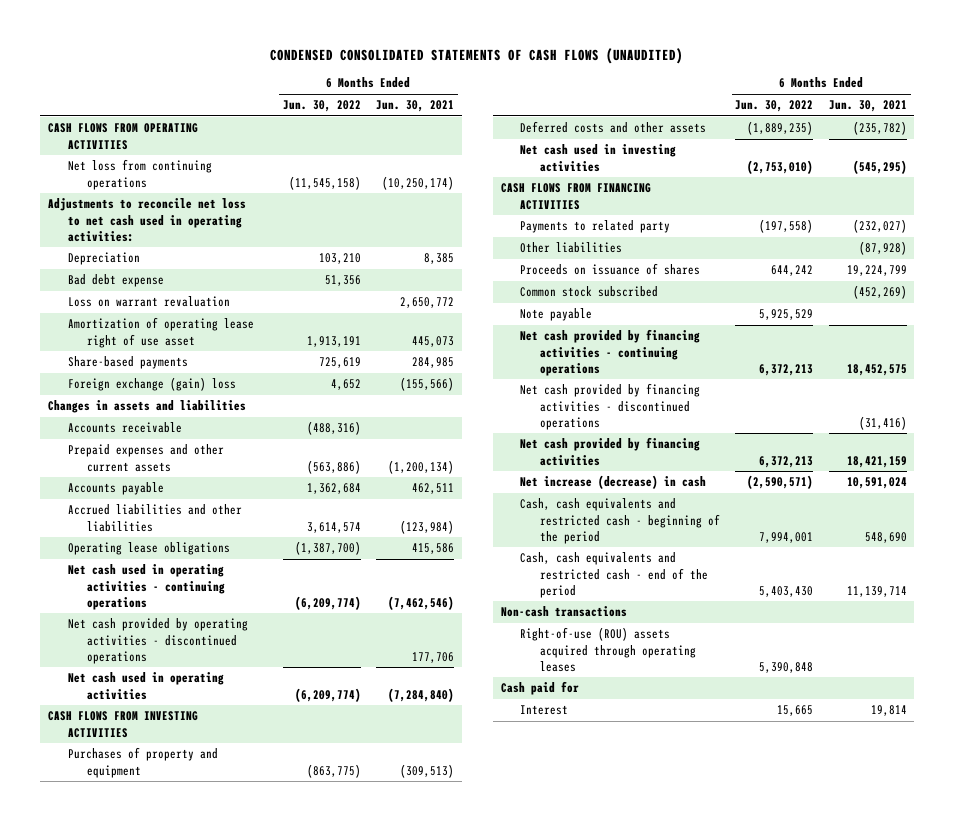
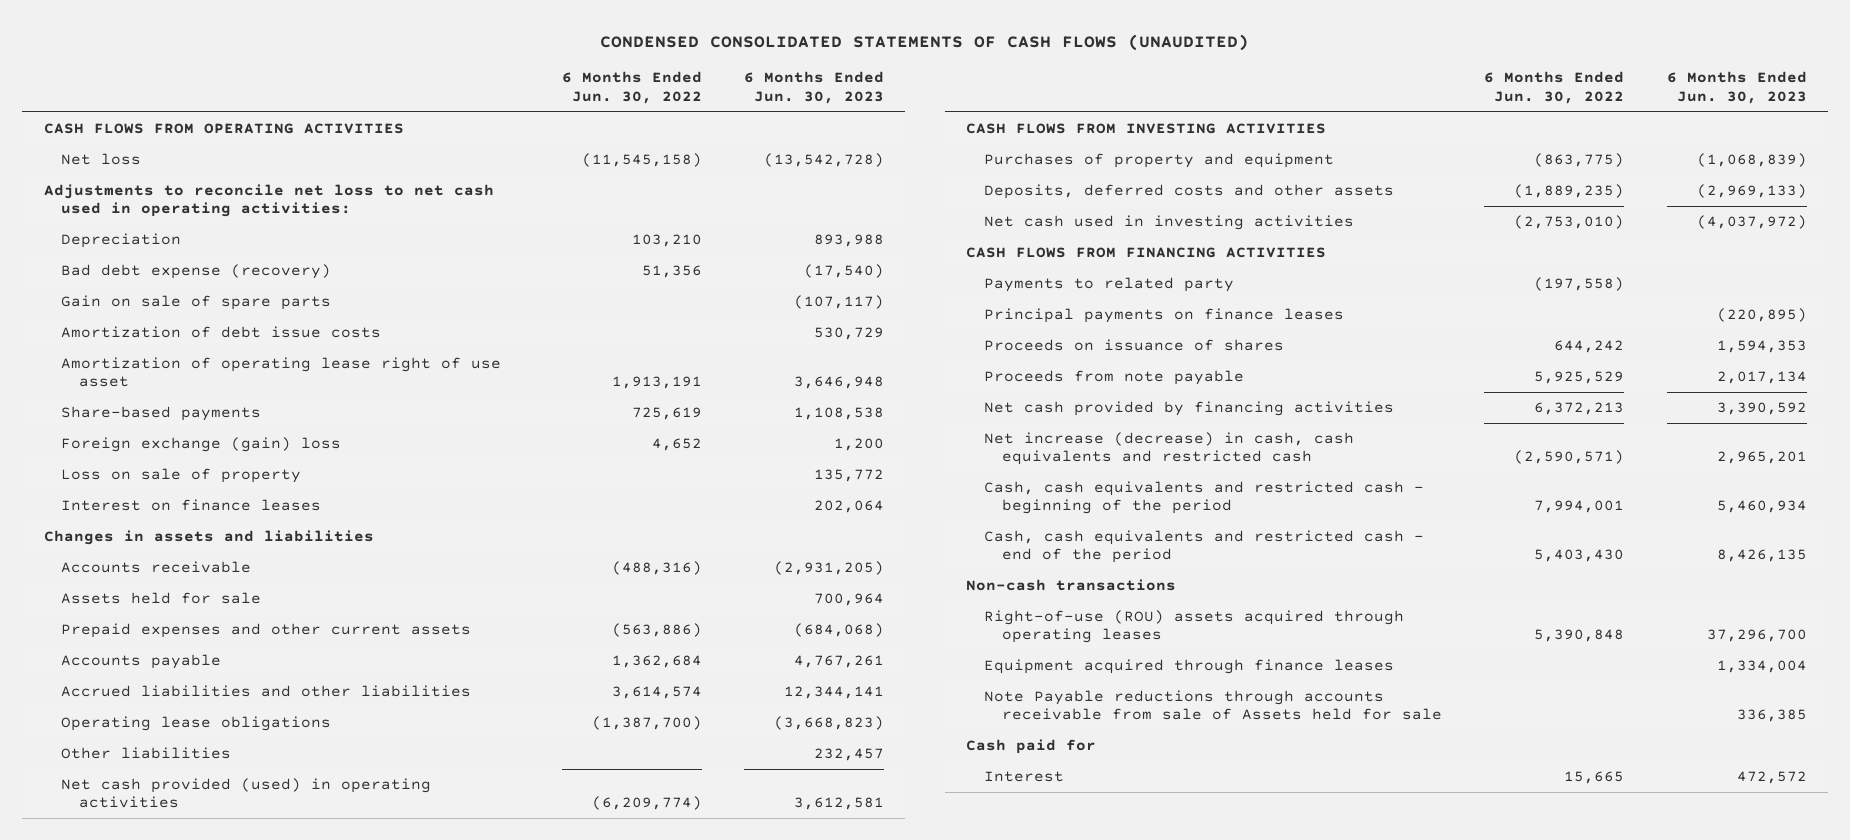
[376,100,455,113] Jun. 30, 2021 -> none
none -> [744,71,885,104] 6 Months Ended Jun. 30, 2023
[67,159,212,190] Net loss from continuing operations -> [61,152,142,165] Net loss
[67,296,230,308] Loss on warrant revaluation -> none
[67,274,164,288] Bad debt expense -> [61,263,332,279] Bad debt expense (recovery)
none -> [61,294,332,310] Gain on sale of spare parts
none -> [61,325,382,338] Amortization of debt issue costs
none -> [61,467,302,483] Loss on sale of property
none -> [61,498,322,511] Interest on finance leases
none -> [61,591,262,604] Assets held for sale
[67,564,226,610] Net cash used in operating activities - continuing operations -> none
[67,618,248,664] Net cash provided by operating activities - discontinued operations -> none
[520,242,623,254] Other liabilities -> [61,746,232,759] Other liabilities
[67,672,224,700] Net cash used in operating activities -> [61,777,432,809] Net cash provided (used) in operating activities
[520,121,707,134] Deferred costs and other assets -> [983,183,1394,199] Deposits, deferred costs and other assets
none -> [983,307,1344,323] Principal payments on finance leases
[520,286,659,298] Common stock subscribed -> none
[520,329,701,376] Net cash provided by financing activities - continuing operations -> none
[520,383,701,430] Net cash provided by financing activities - discontinued operations -> none
[520,308,593,322] Note payable -> [983,369,1244,385] Proceeds from note payable
[520,475,707,490] Net increase (decrease) in cash -> [983,431,1354,466] Net increase (decrease) in cash, cash equivalents and restricted cash
none -> [983,658,1394,674] Equipment acquired through finance leases
none -> [983,689,1442,721] Note Payable reductions through accounts receivable from sale of Assets held for sale

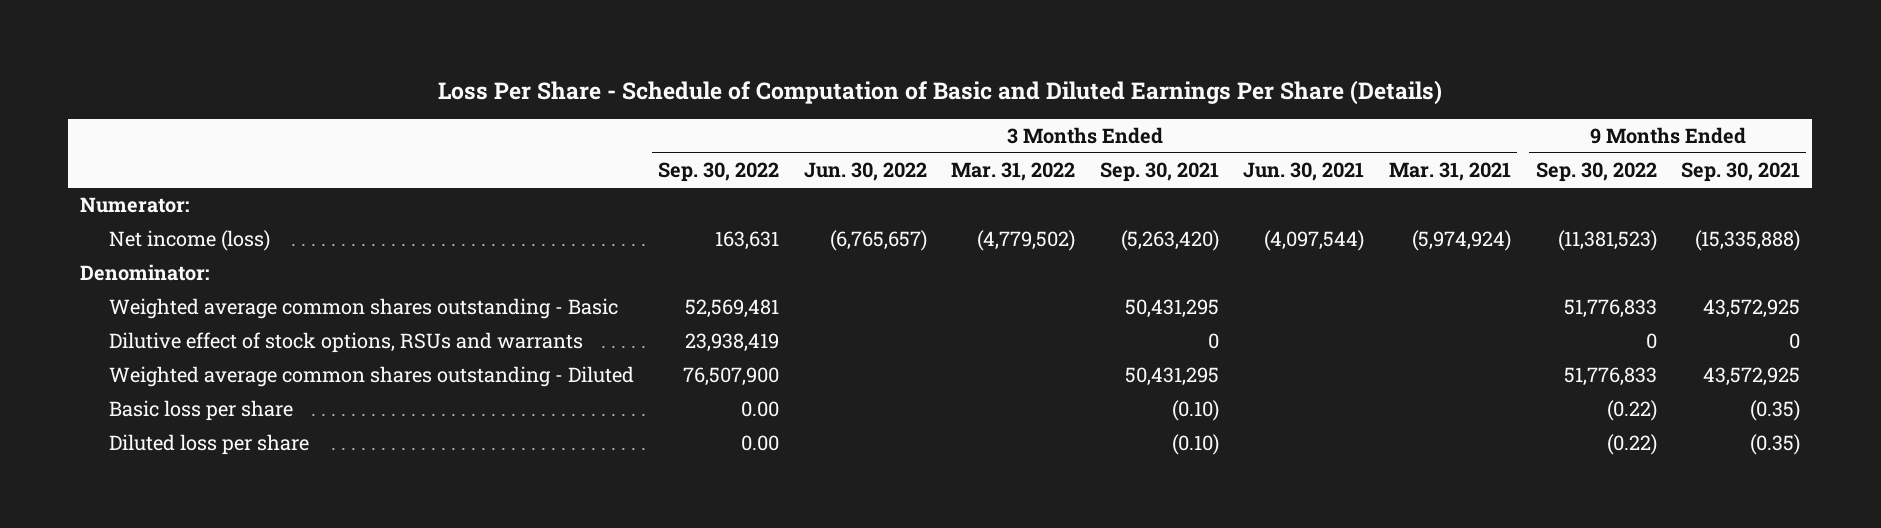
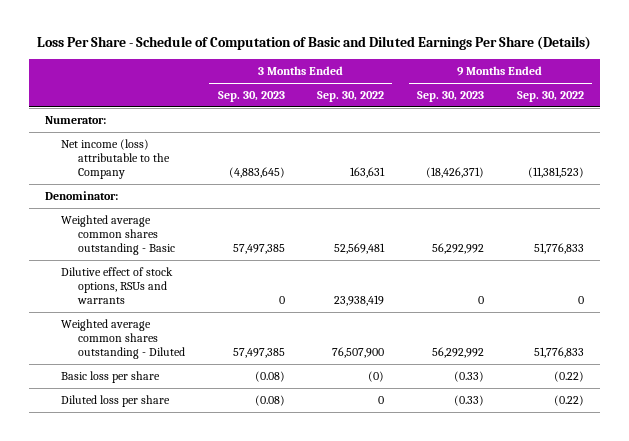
[803,162,927,182] Jun. 30, 2022 -> none
[951,162,1076,182] Mar. 31, 2022 -> none
[1099,162,1219,183] Sep. 30, 2021 -> none
[1243,162,1365,182] Jun. 30, 2021 -> none
[1388,162,1511,182] Mar. 31, 2021 -> none
[1681,162,1801,183] Sep. 30, 2021 -> none
none -> [217,90,285,102] Sep. 30, 2023
none -> [416,90,484,102] Sep. 30, 2023
[108,230,270,252] Net income (loss) -> [61,138,170,180] Net income (loss) attributable to the Company
[741,401,780,418] 0.00 -> [368,370,385,382] (0)
[741,435,780,452] 0.00 -> [378,395,385,404] 0

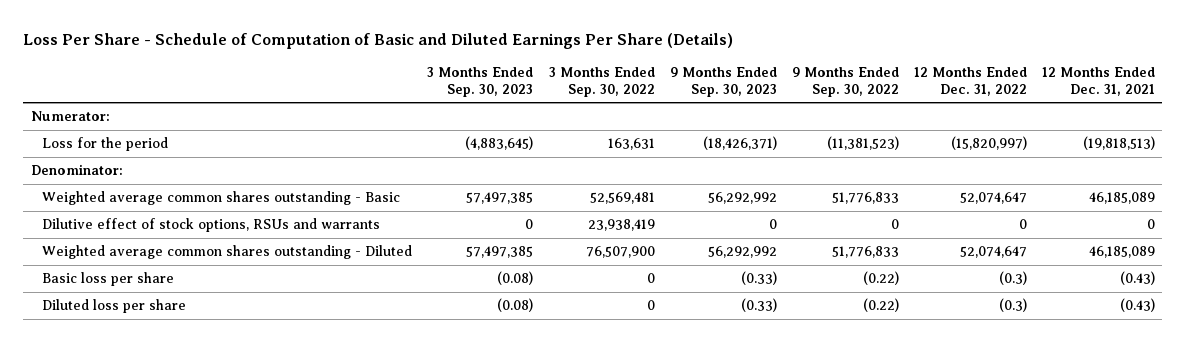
none -> [913,66,1027,96] 12 Months Ended Dec. 31, 2022
none -> [1041,66,1155,96] 12 Months Ended Dec. 31, 2021
[61,138,170,180] Net income (loss) attributable to the Company -> [42,137,169,152] Loss for the period
[368,370,385,382] (0) -> [646,273,655,284] 0

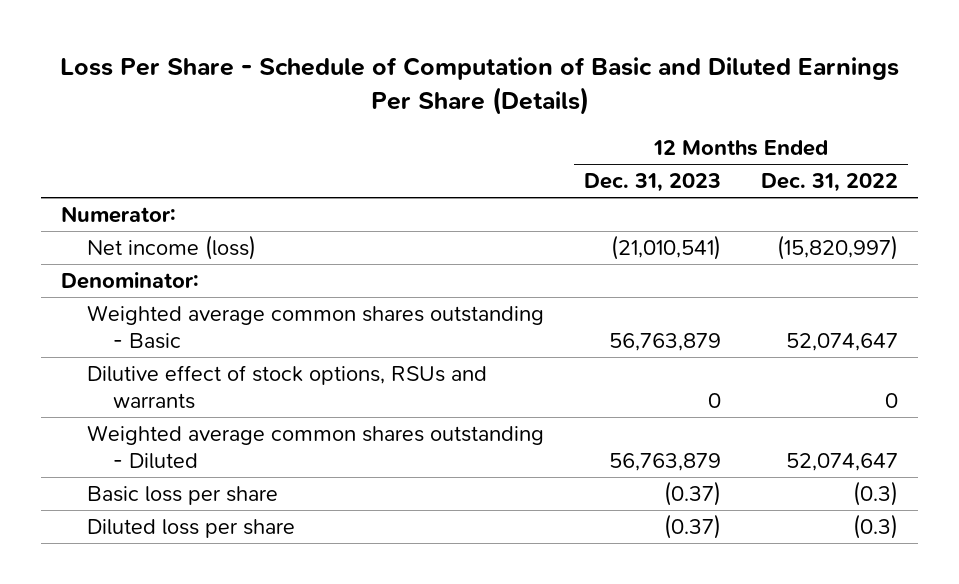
[427,66,534,97] 3 Months Ended Sep. 30, 2023 -> none
[548,66,655,97] 3 Months Ended Sep. 30, 2022 -> none
[669,66,777,97] 9 Months Ended Sep. 30, 2023 -> none
[791,66,899,97] 9 Months Ended Sep. 30, 2022 -> none
[1041,66,1155,96] 12 Months Ended Dec. 31, 2021 -> none
none -> [584,173,722,193] Dec. 31, 2023
[42,137,169,152] Loss for the period -> [87,234,257,260] Net income (loss)

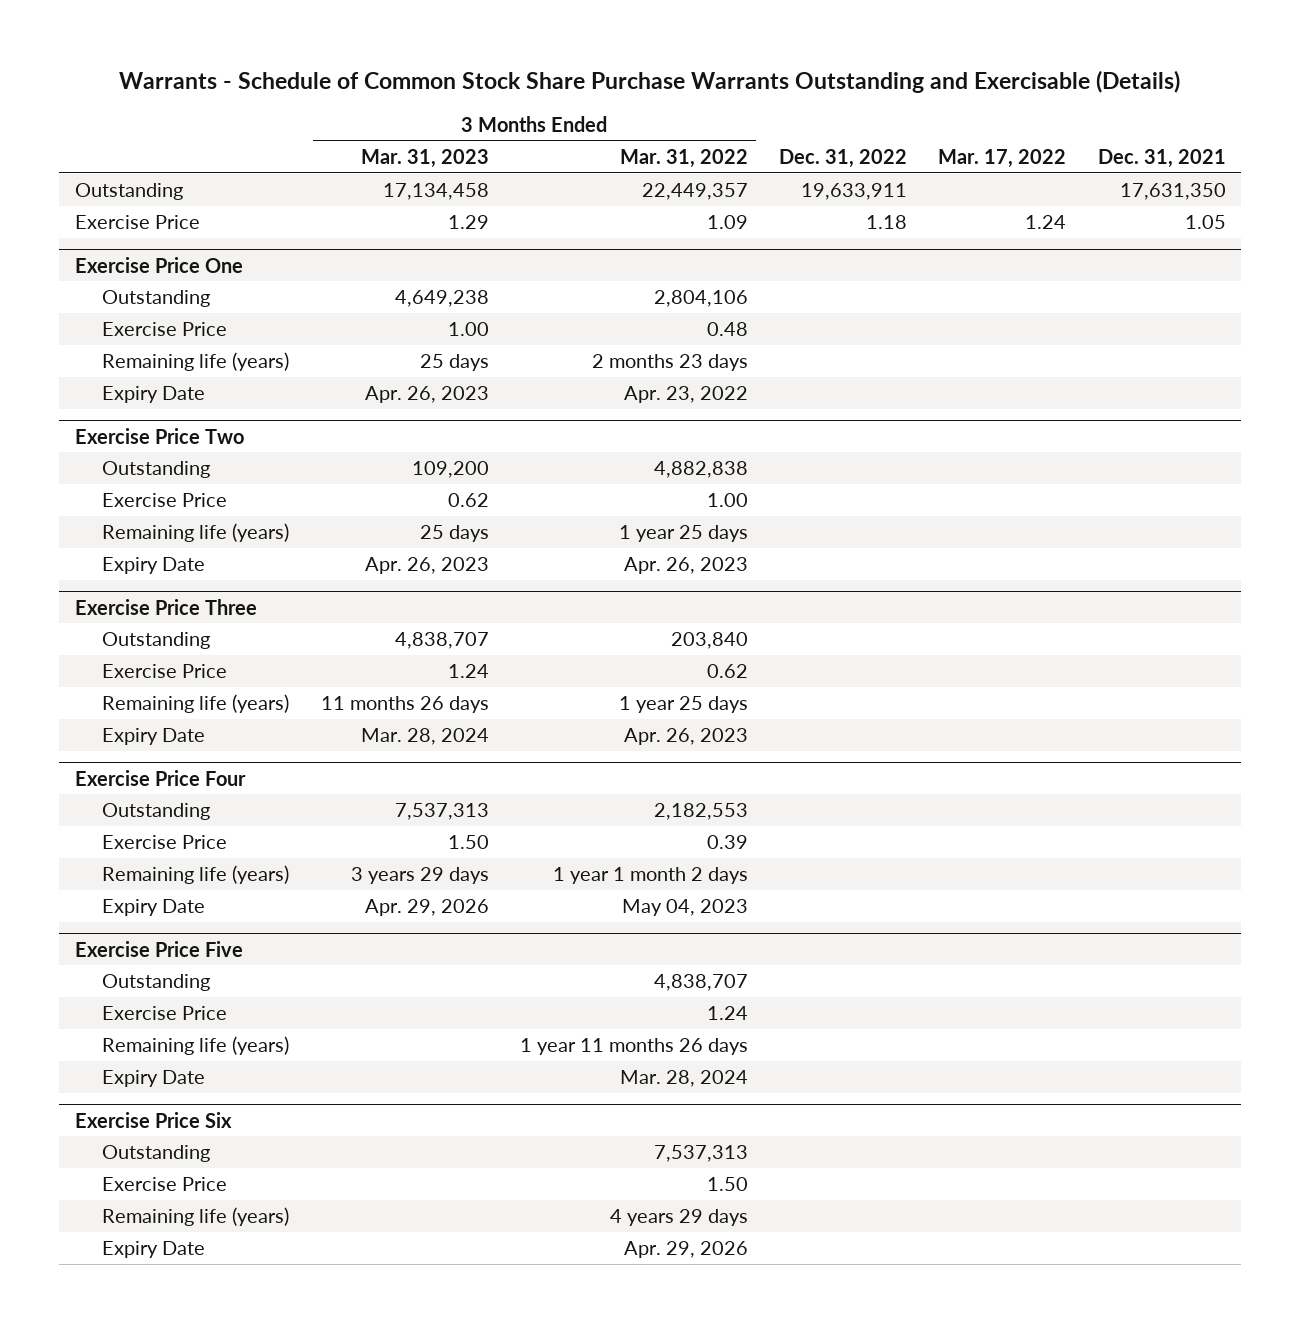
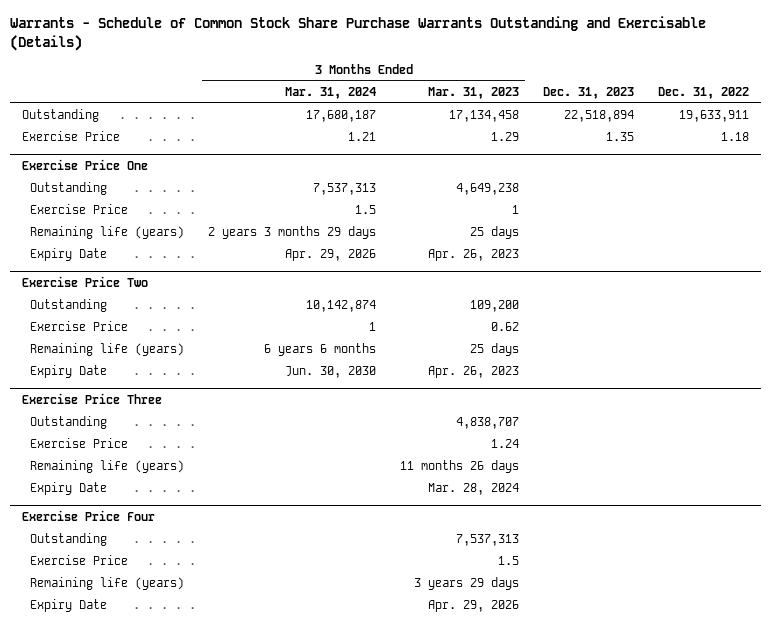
[619,148,748,168] Mar. 31, 2022 -> none
[938,148,1067,168] Mar. 17, 2022 -> none
[1097,148,1226,168] Dec. 31, 2021 -> none
none -> [285,86,377,99] Mar. 31, 2024
none -> [543,86,635,99] Dec. 31, 2023
[447,321,489,336] 1.00 -> [512,205,520,215] 1
[447,834,489,849] 1.50 -> [498,556,520,566] 1.5
[74,940,243,957] Exercise Price Five -> none
[102,973,211,991] Outstanding -> none
[102,1005,228,1020] Exercise Price -> none
[102,1035,290,1055] Remaining life (years) -> none
[102,1069,206,1087] Expiry Date -> none
[74,1111,232,1128] Exercise Price Six -> none
[102,1144,211,1162] Outstanding -> none
[102,1176,228,1191] Exercise Price -> none
[102,1206,290,1226] Remaining life (years) -> none
[102,1240,206,1258] Expiry Date -> none

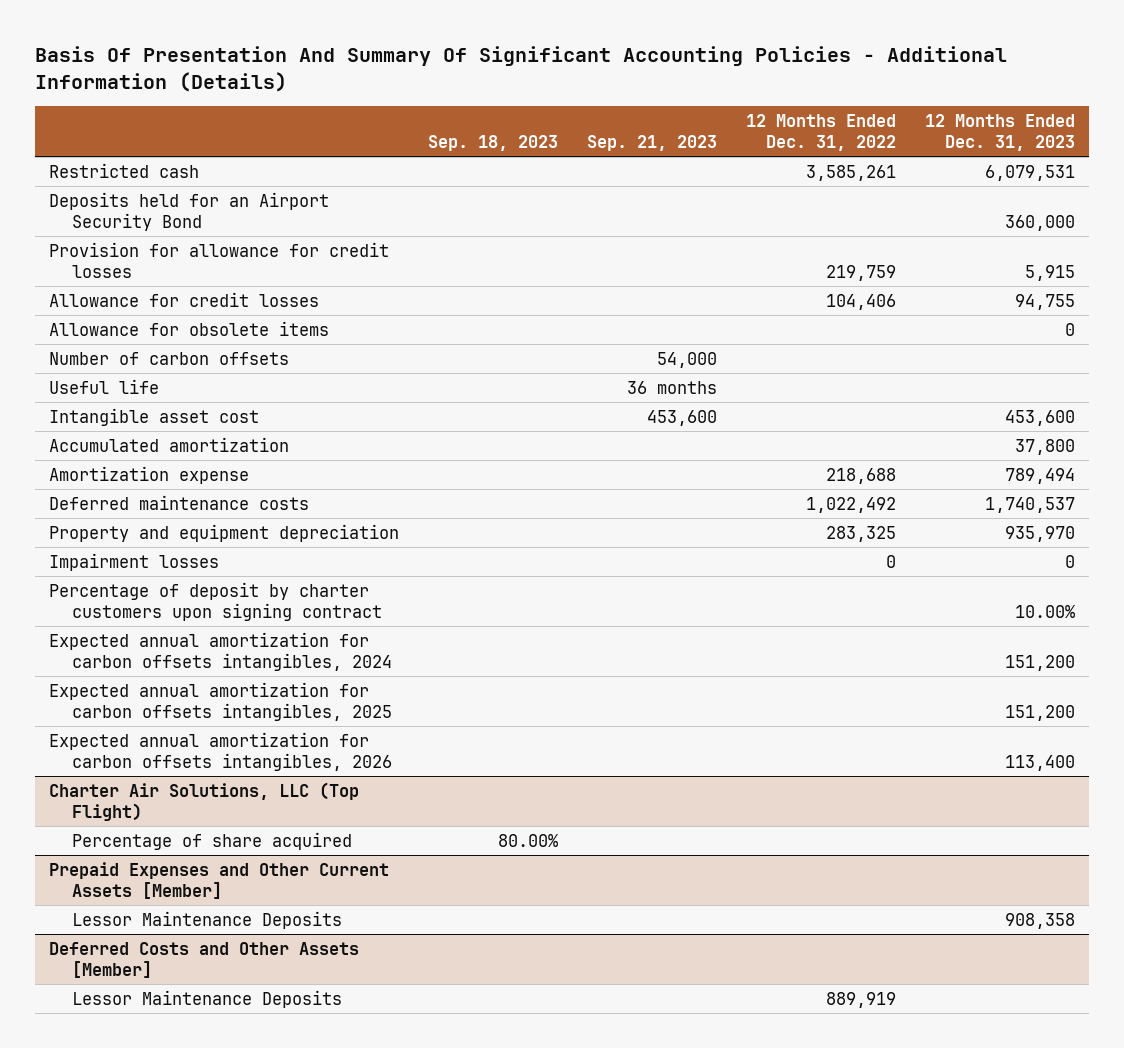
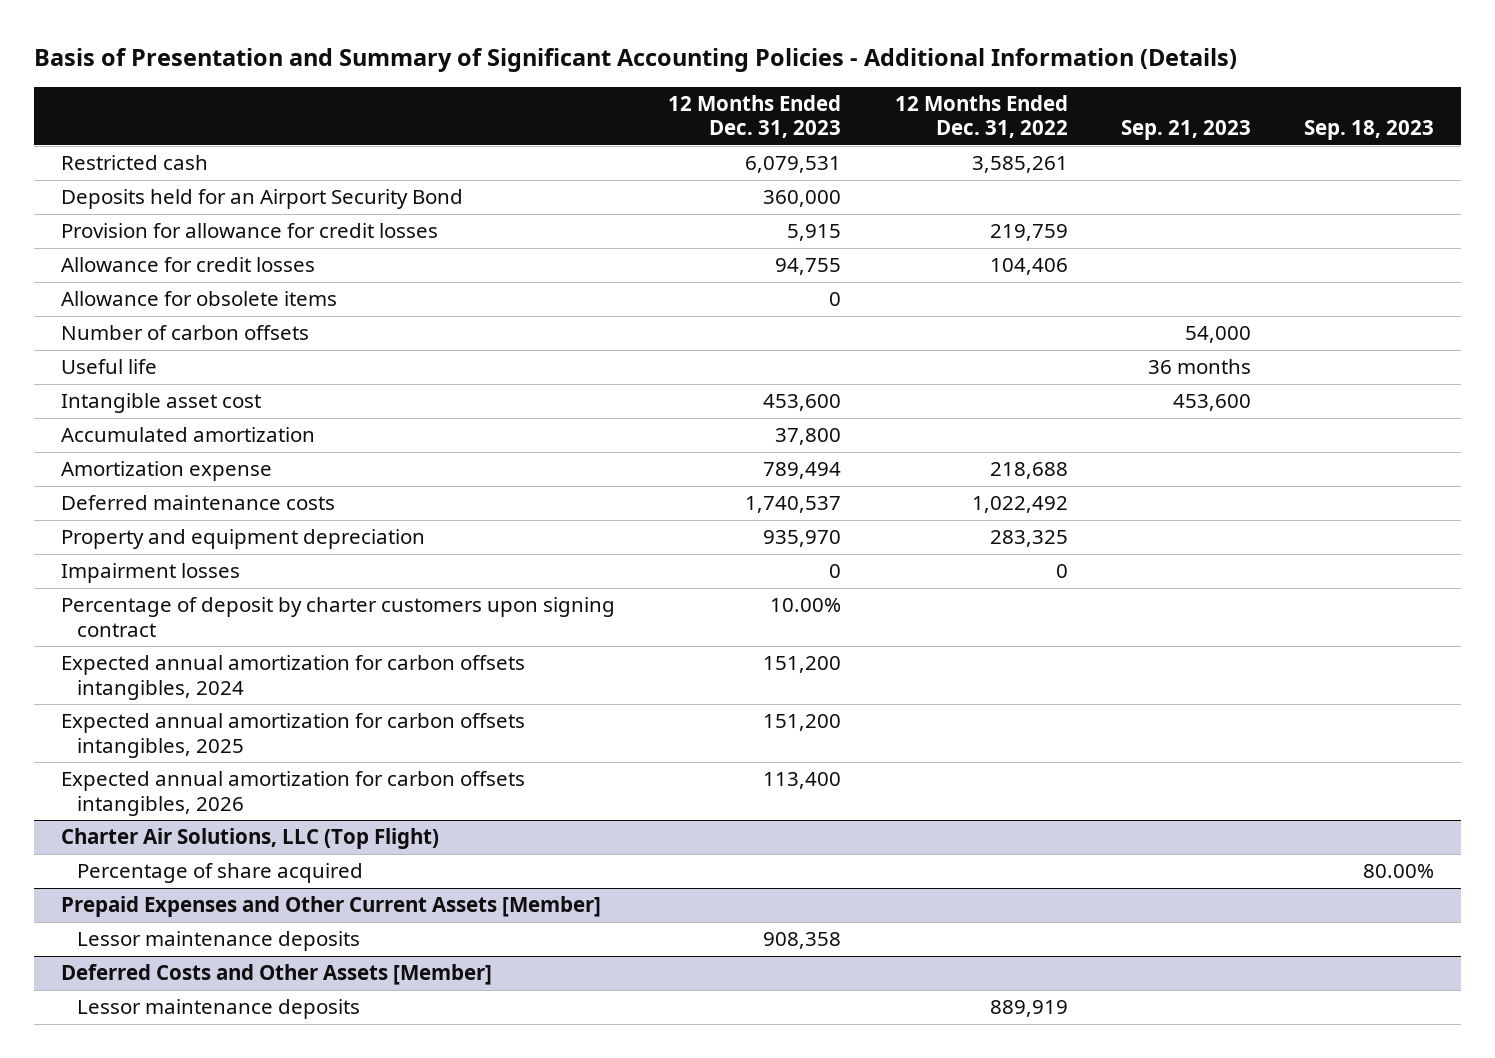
[35,45,1008,92] Basis Of Presentation And Summary Of Significant Accounting Policies - Additional Information (Details) -> [34,48,1238,73] Basis of Presentation and Summary of Significant Accounting Policies - Additional Information (Details)
[71,910,342,929] Lessor Maintenance Deposits -> [76,931,360,952] Lessor maintenance deposits
[71,989,342,1008] Lessor Maintenance Deposits -> [76,999,360,1020] Lessor maintenance deposits

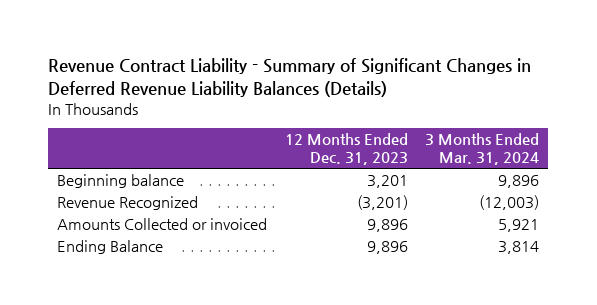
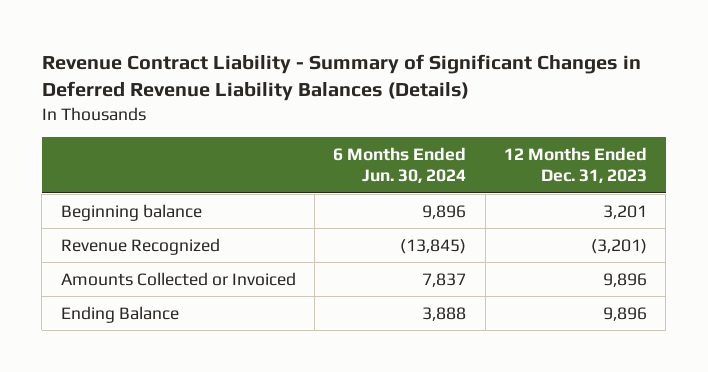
[425,133,540,166] 3 Months Ended Mar. 31, 2024 -> none
none -> [333,146,467,184] 6 Months Ended Jun. 30, 2024
[57,218,268,231] Amounts Collected or invoiced -> [60,271,296,286] Amounts Collected or Invoiced

